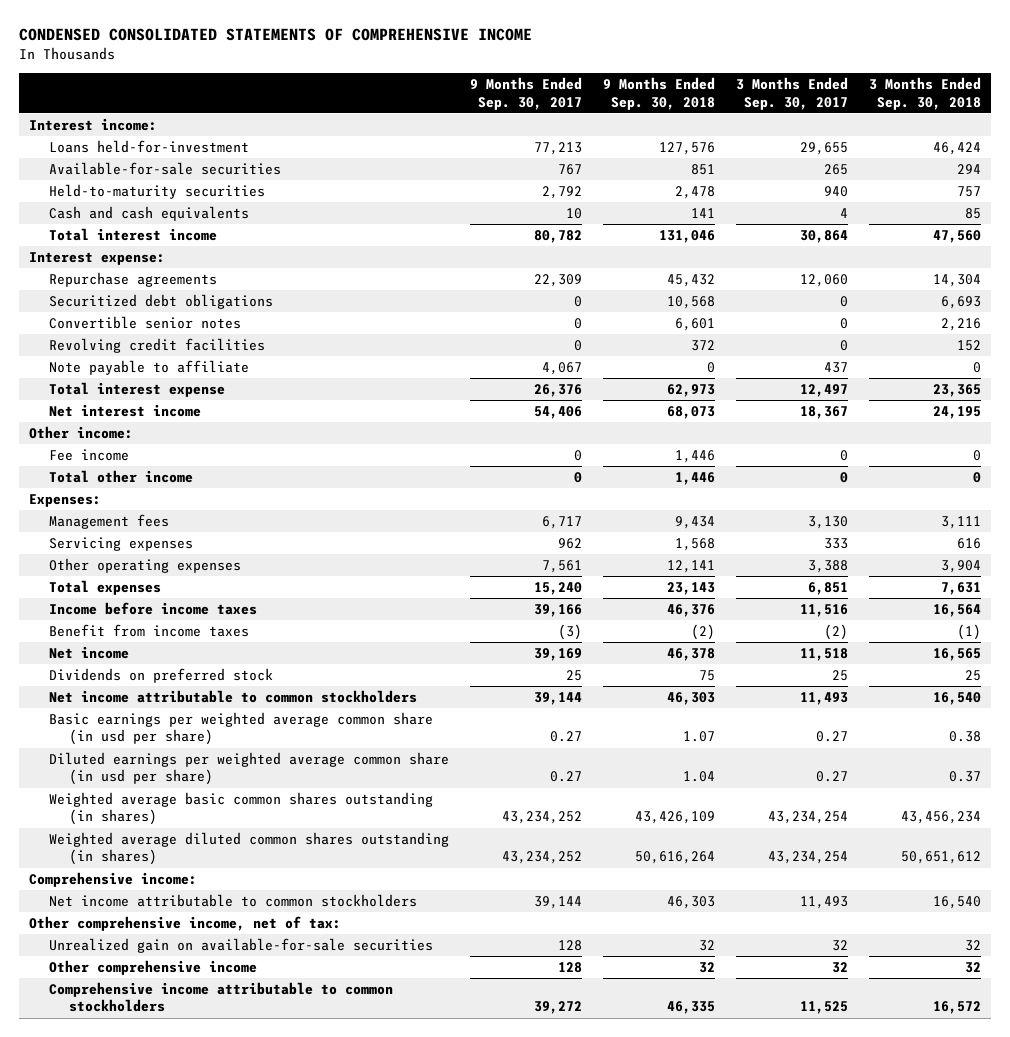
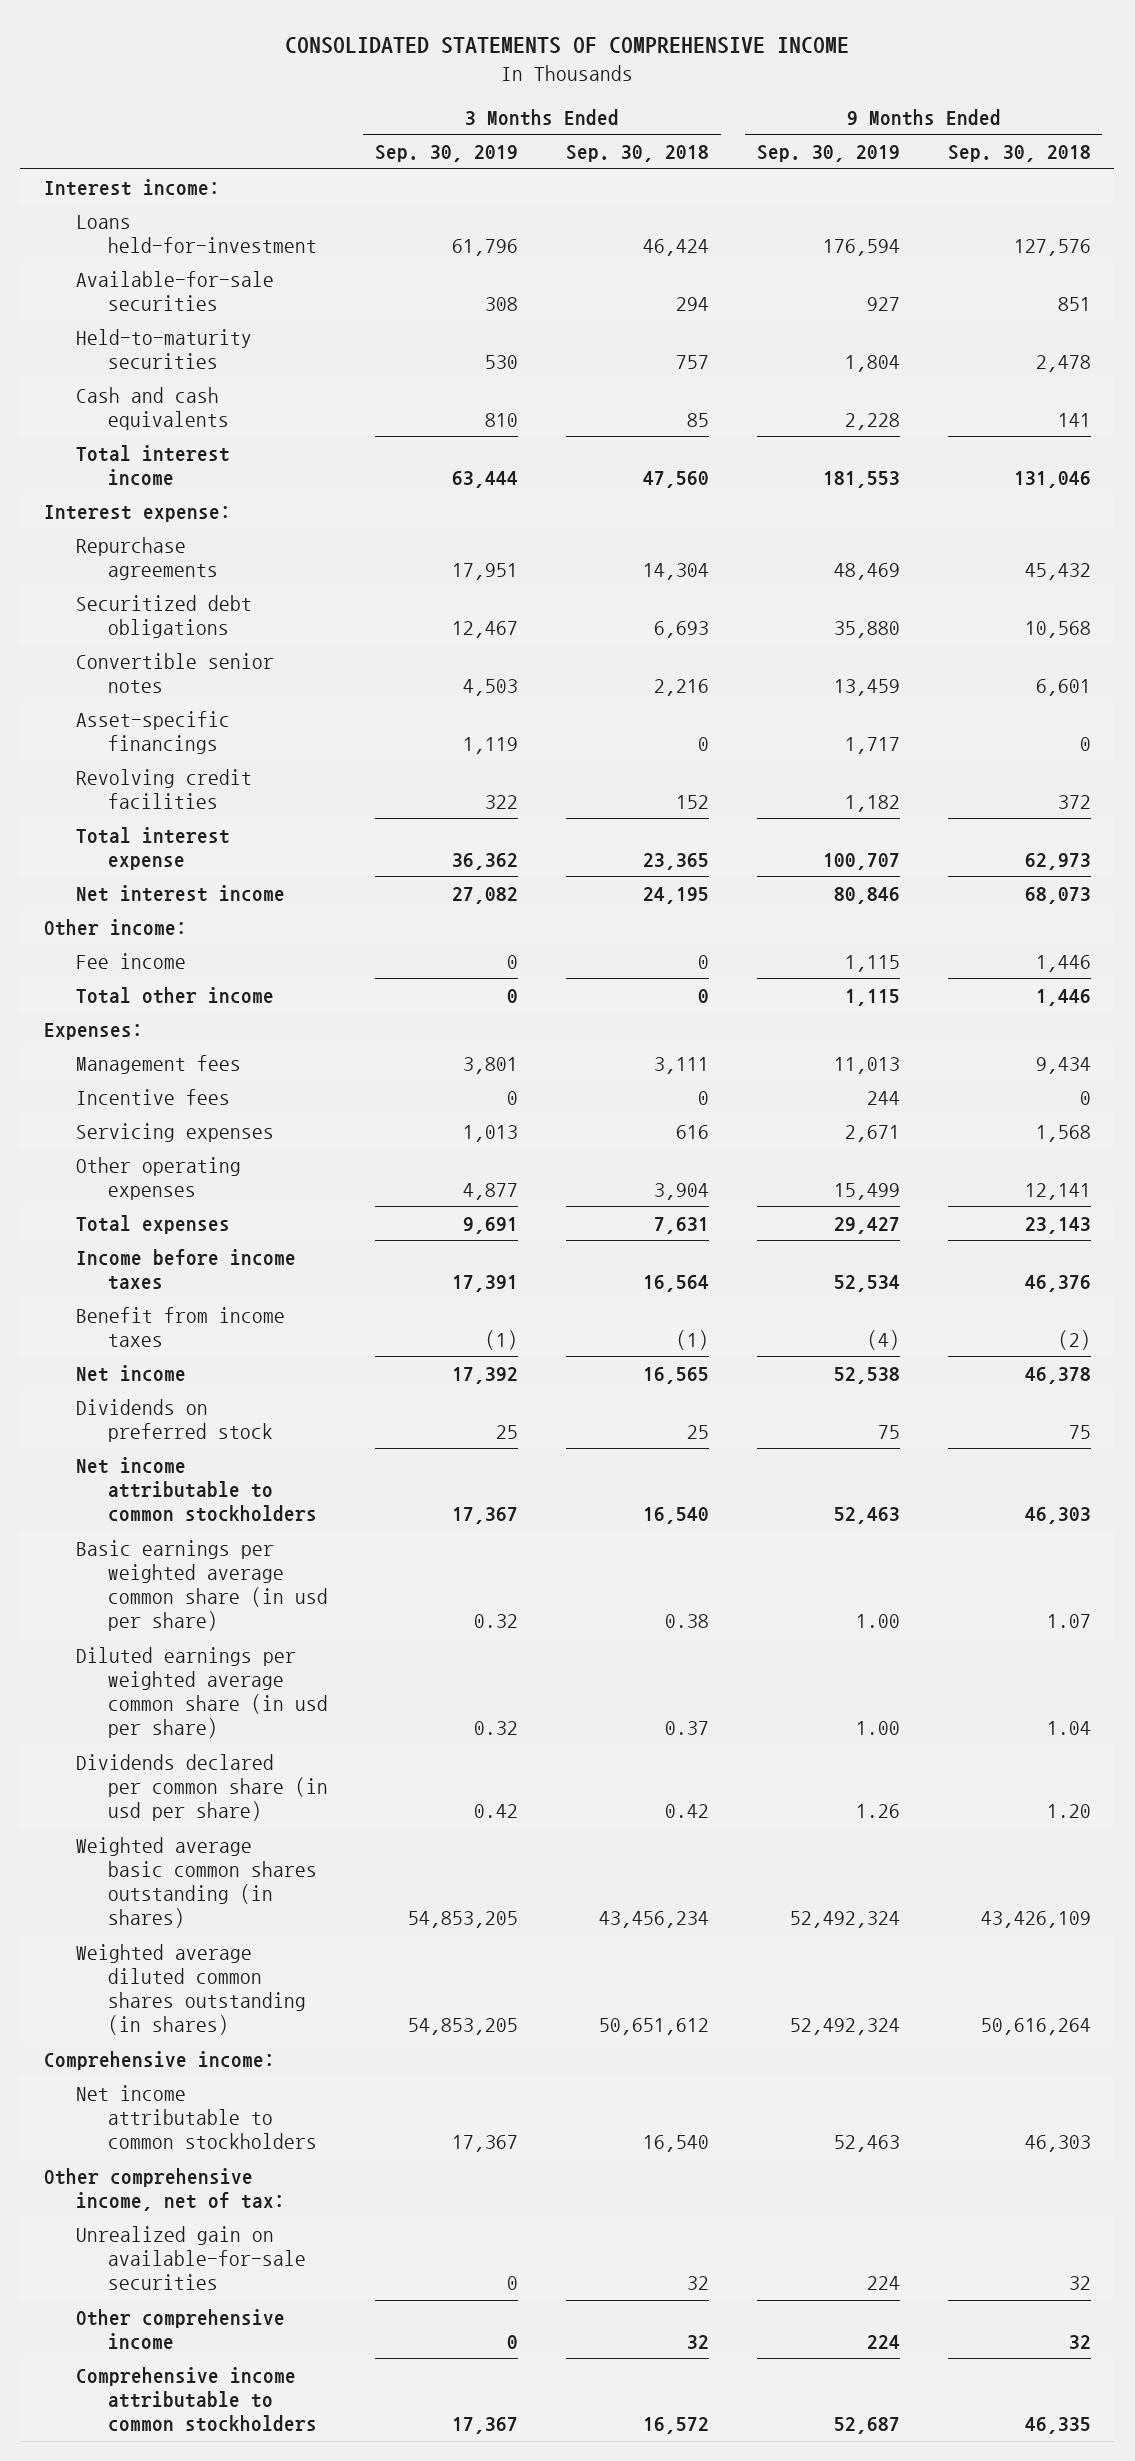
[18,28,532,42] CONDENSED CONSOLIDATED STATEMENTS OF COMPREHENSIVE INCOME -> [285,37,850,55] CONSOLIDATED STATEMENTS OF COMPREHENSIVE INCOME
[469,77,582,110] 9 Months Ended Sep. 30, 2017 -> none
[735,77,848,110] 3 Months Ended Sep. 30, 2017 -> none
none -> [375,145,519,163] Sep. 30, 2019
none -> [756,145,900,163] Sep. 30, 2019
none -> [76,710,231,754] Asset-specific financings
[48,359,249,375] Note payable to affiliate -> none
none -> [76,1088,231,1105] Incentive fees
none -> [76,1753,328,1821] Dividends declared per common share (in usd per share)

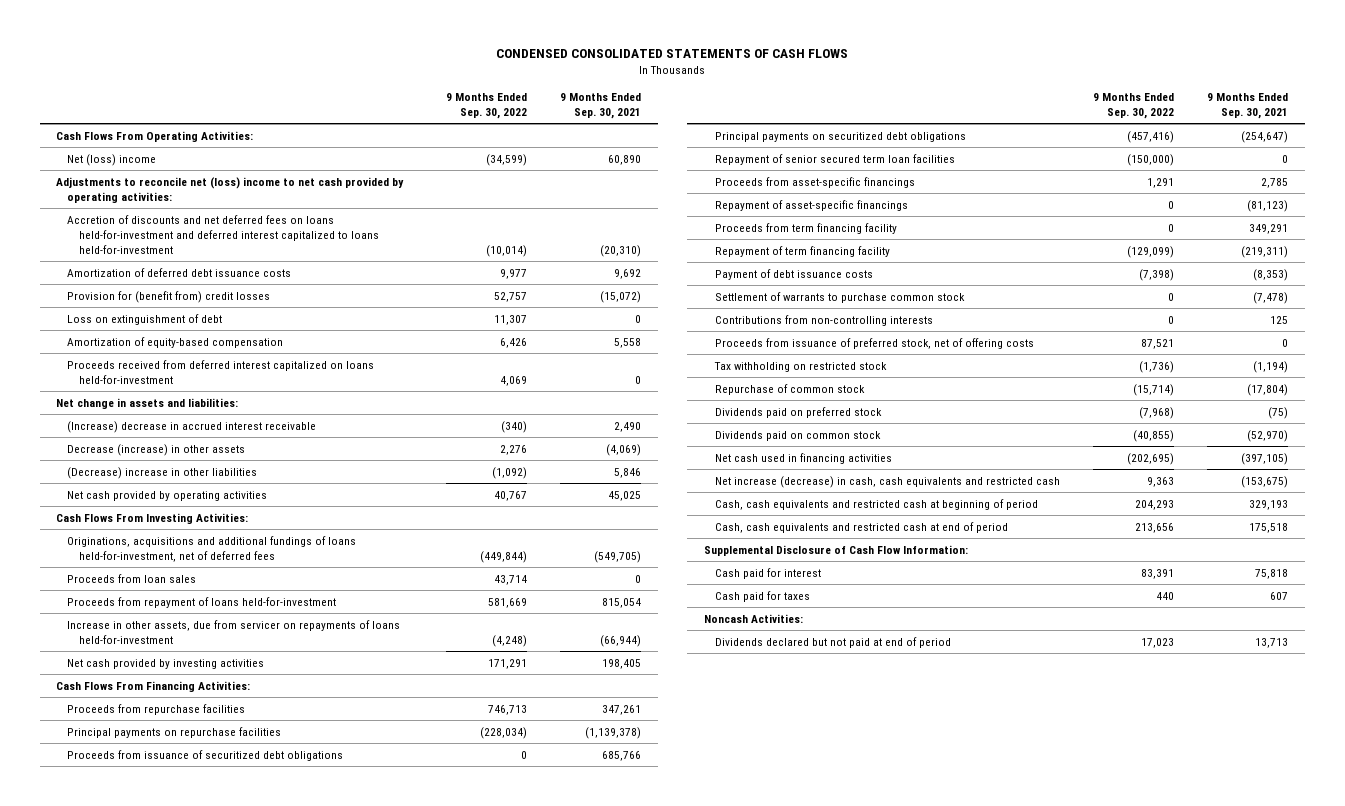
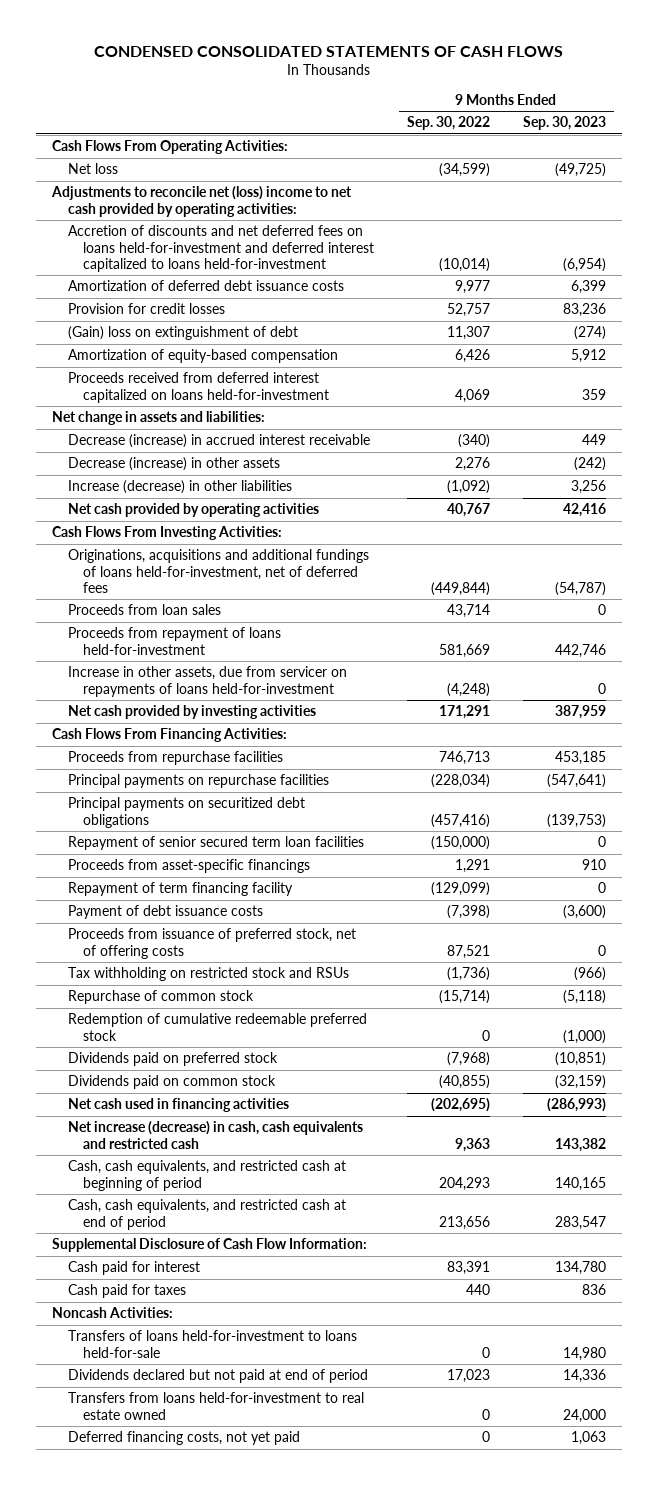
[559,92,641,120] 9 Months Ended Sep. 30, 2021 -> none
none -> [522,116,606,131] Sep. 30, 2023
[67,153,157,166] Net (loss) income -> [67,163,118,175] Net loss
[67,290,271,303] Provision for (benefit from) credit losses -> [67,303,225,315] Provision for credit losses
[67,313,223,325] Loss on extinguishment of debt -> [67,326,298,341] (Gain) loss on extinguishment of debt
[67,420,317,433] (Increase) decrease in accrued interest receivable -> [67,434,370,449] Decrease (increase) in accrued interest receivable
[67,466,258,479] (Decrease) increase in other liabilities -> [67,480,292,495] Increase (decrease) in other liabilities
[67,749,344,761] Proceeds from issuance of securitized debt obligations -> none
[714,199,908,211] Repayment of asset-specific financings -> none
[714,222,897,234] Proceeds from term financing facility -> none
[714,291,965,303] Settlement of warrants to purchase common stock -> none
[714,314,933,326] Contributions from non-controlling interests -> none
[713,361,887,372] Tax withholding on restricted stock -> [67,967,349,982] Tax withholding on restricted stock and RSUs
none -> [67,1013,367,1041] Redemption of cumulative redeemable preferred stock
[714,498,1038,510] Cash, cash equivalents and restricted cash at beginning of period -> [67,1160,346,1191] Cash, cash equivalents, and restricted cash at beginning of period
[714,521,1008,533] Cash, cash equivalents and restricted cash at end of period -> [67,1199,346,1230] Cash, cash equivalents, and restricted cash at end of period
none -> [67,1330,357,1358] Transfers of loans held-for-investment to loans held-for-sale
none -> [67,1392,364,1420] Transfers from loans held-for-investment to real estate owned
none -> [67,1431,300,1446] Deferred financing costs, not yet paid

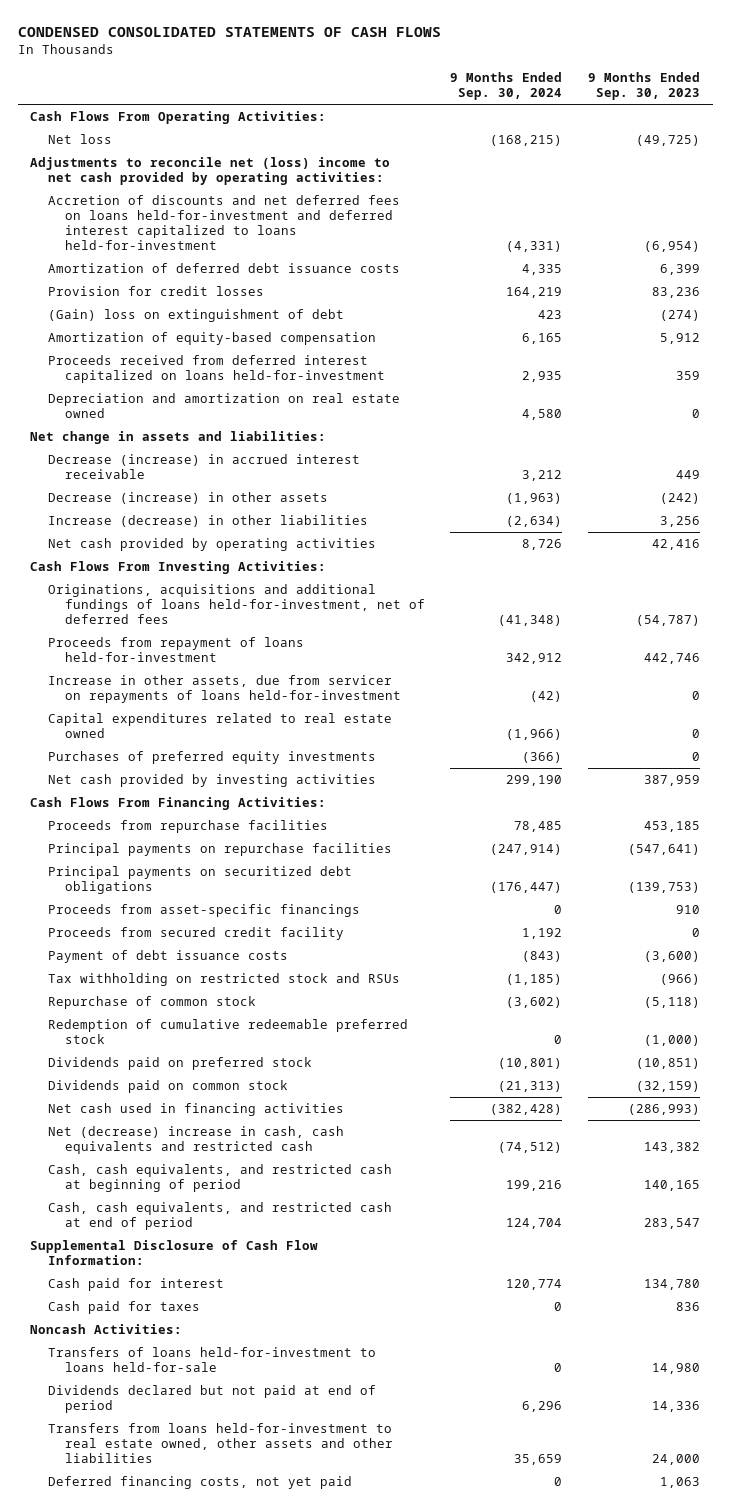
[407,116,491,131] Sep. 30, 2022 -> none
none -> [450,71,563,101] 9 Months Ended Sep. 30, 2024
none -> [47,392,400,418] Depreciation and amortization on real estate owned
[67,604,221,616] Proceeds from loan sales -> none
none -> [47,712,392,738] Capital expenditures related to real estate owned
none -> [47,750,376,764] Purchases of preferred equity investments
[67,836,364,851] Repayment of senior secured term loan facilities -> none
[67,882,293,897] Repayment of term financing facility -> none
none -> [47,926,344,940] Proceeds from secured credit facility
[67,928,356,959] Proceeds from issuance of preferred stock, net of offering costs -> none
[67,1121,363,1149] Net increase (decrease) in cash, cash equivalents and restricted cash -> [47,1125,344,1154] Net (decrease) increase in cash, cash equivalents and restricted cash
[67,1392,364,1420] Transfers from loans held-for-investment to real estate owned -> [47,1422,393,1464] Transfers from loans held-for-investment to real estate owned, other assets and other liabilities

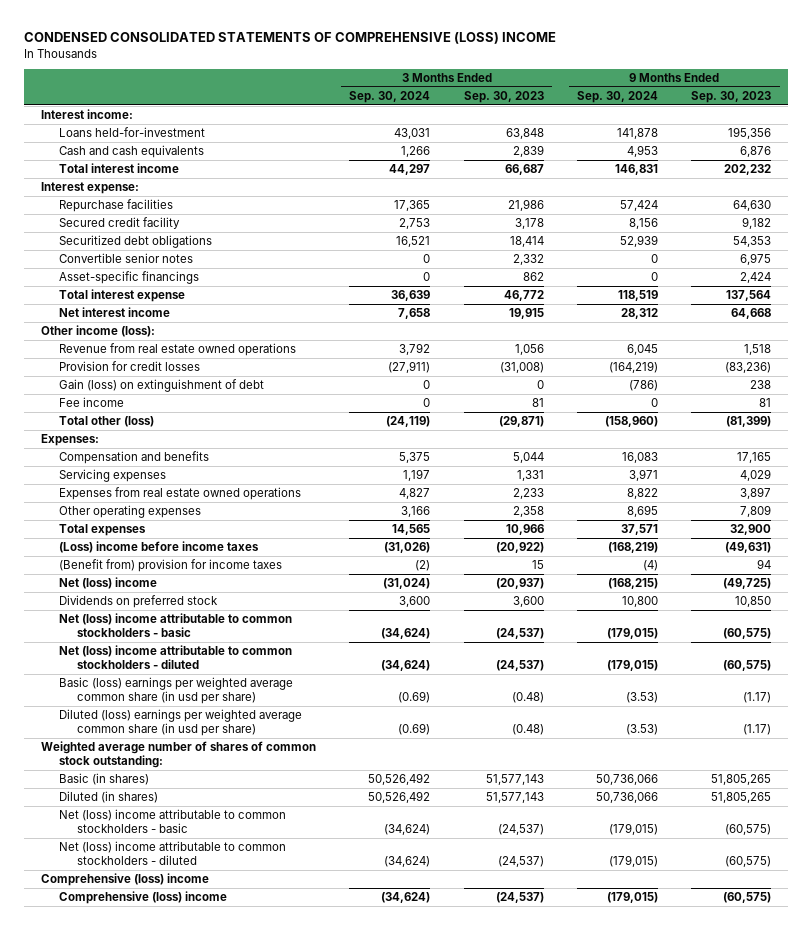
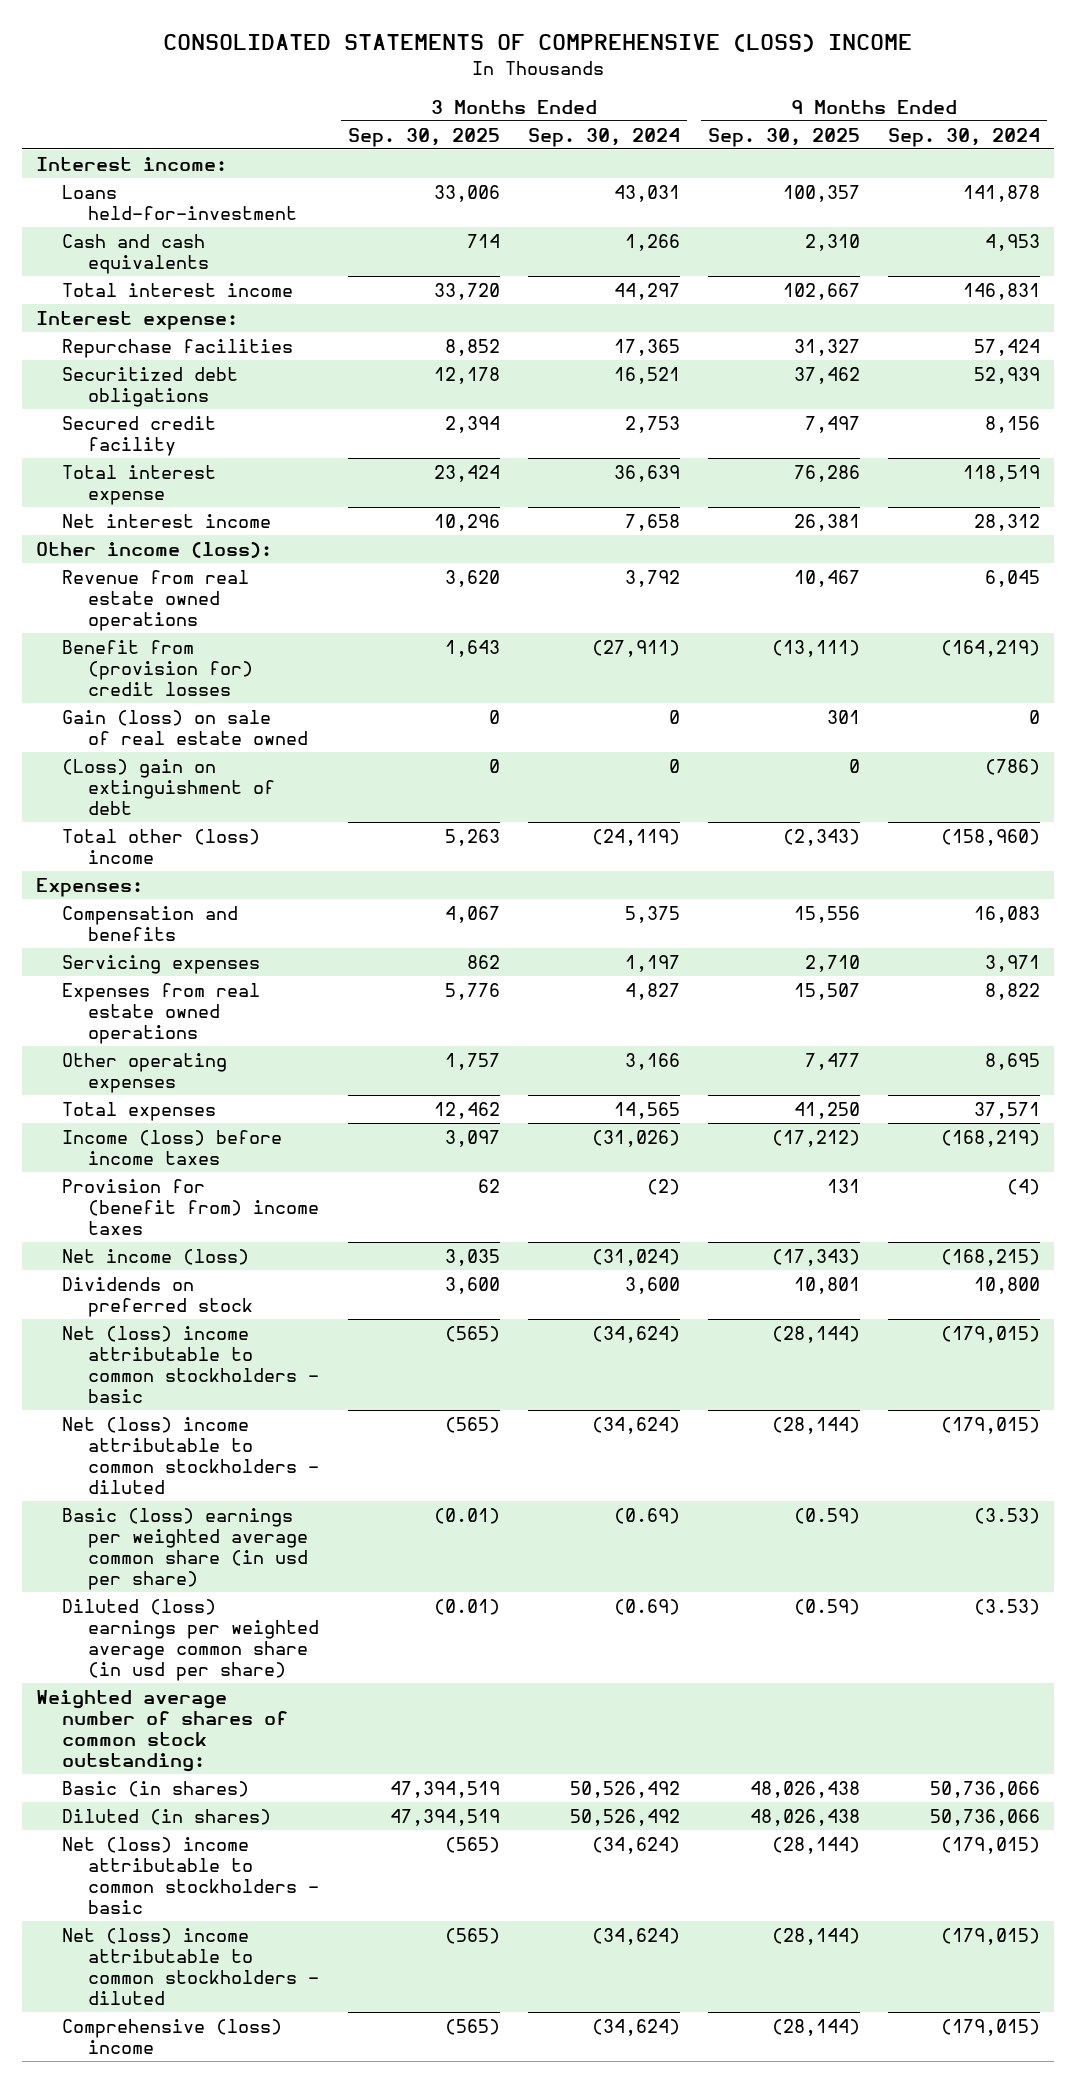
[24,32,557,45] CONDENSED CONSOLIDATED STATEMENTS OF COMPREHENSIVE (LOSS) INCOME -> [162,34,912,53] CONSOLIDATED STATEMENTS OF COMPREHENSIVE (LOSS) INCOME
[463,90,544,103] Sep. 30, 2023 -> none
[691,90,772,103] Sep. 30, 2023 -> none
none -> [347,127,500,147] Sep. 30, 2025
none -> [707,127,860,147] Sep. 30, 2025
[58,253,193,264] Convertible senior notes -> none
[58,271,199,285] Asset-specific financings -> none
[58,217,180,230] Secured credit facility -> [62,415,217,456] Secured credit facility
[58,397,124,408] Fee income -> none
[58,361,200,372] Provision for credit losses -> [62,639,254,696] Benefit from (provision for) credit losses
none -> [62,709,309,745] Gain (loss) on sale of real estate owned
[58,379,264,393] Gain (loss) on extinguishment of debt -> [62,758,276,815] (Loss) gain on extinguishment of debt
[58,416,154,428] Total other (loss) -> [62,828,261,864] Total other (loss) income
[58,541,259,554] (Loss) income before income taxes -> [62,1129,283,1165] Income (loss) before income taxes
[58,559,282,573] (Benefit from) provision for income taxes -> [62,1178,320,1235] Provision for (benefit from) income taxes
[58,577,157,590] Net (loss) income -> [62,1248,250,1265] Net income (loss)
[41,873,210,887] Comprehensive (loss) income -> none

